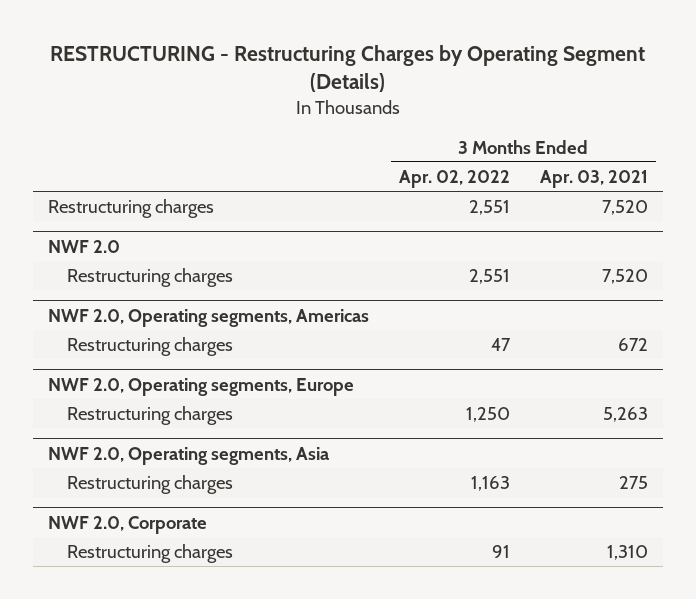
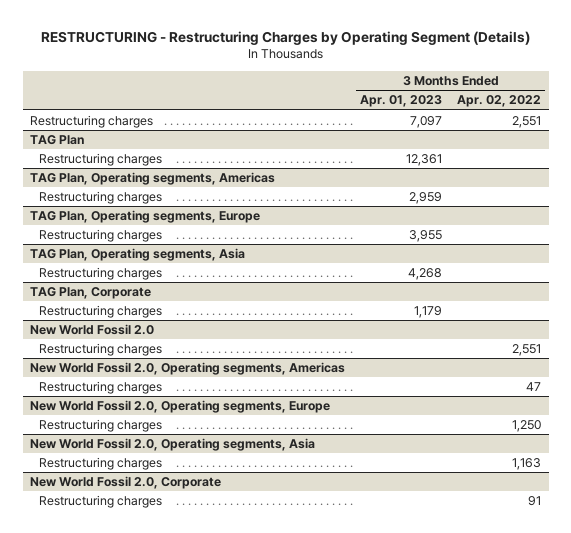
[540,169,649,188] Apr. 03, 2021 -> none
none -> [360,95,443,108] Apr. 01, 2023
none -> [30,135,85,146] TAG Plan
none -> [39,153,163,167] Restructuring charges
none -> [30,172,276,186] TAG Plan, Operating segments, Americas
none -> [39,191,163,205] Restructuring charges
none -> [30,210,261,224] TAG Plan, Operating segments, Europe
none -> [39,229,163,243] Restructuring charges
none -> [30,248,246,262] TAG Plan, Operating segments, Asia
none -> [39,267,163,281] Restructuring charges
none -> [30,287,152,300] TAG Plan, Corporate
none -> [39,305,163,319] Restructuring charges
[47,240,120,254] NWF 2.0 -> [30,324,155,336] New World Fossil 2.0
[47,309,369,328] NWF 2.0, Operating segments, Americas -> [30,362,346,376] New World Fossil 2.0, Operating segments, Americas
[47,378,354,397] NWF 2.0, Operating segments, Europe -> [30,400,331,414] New World Fossil 2.0, Operating segments, Europe
[47,447,329,466] NWF 2.0, Operating segments, Asia -> [30,438,316,452] New World Fossil 2.0, Operating segments, Asia
[47,516,207,535] NWF 2.0, Corporate -> [30,476,222,490] New World Fossil 2.0, Corporate

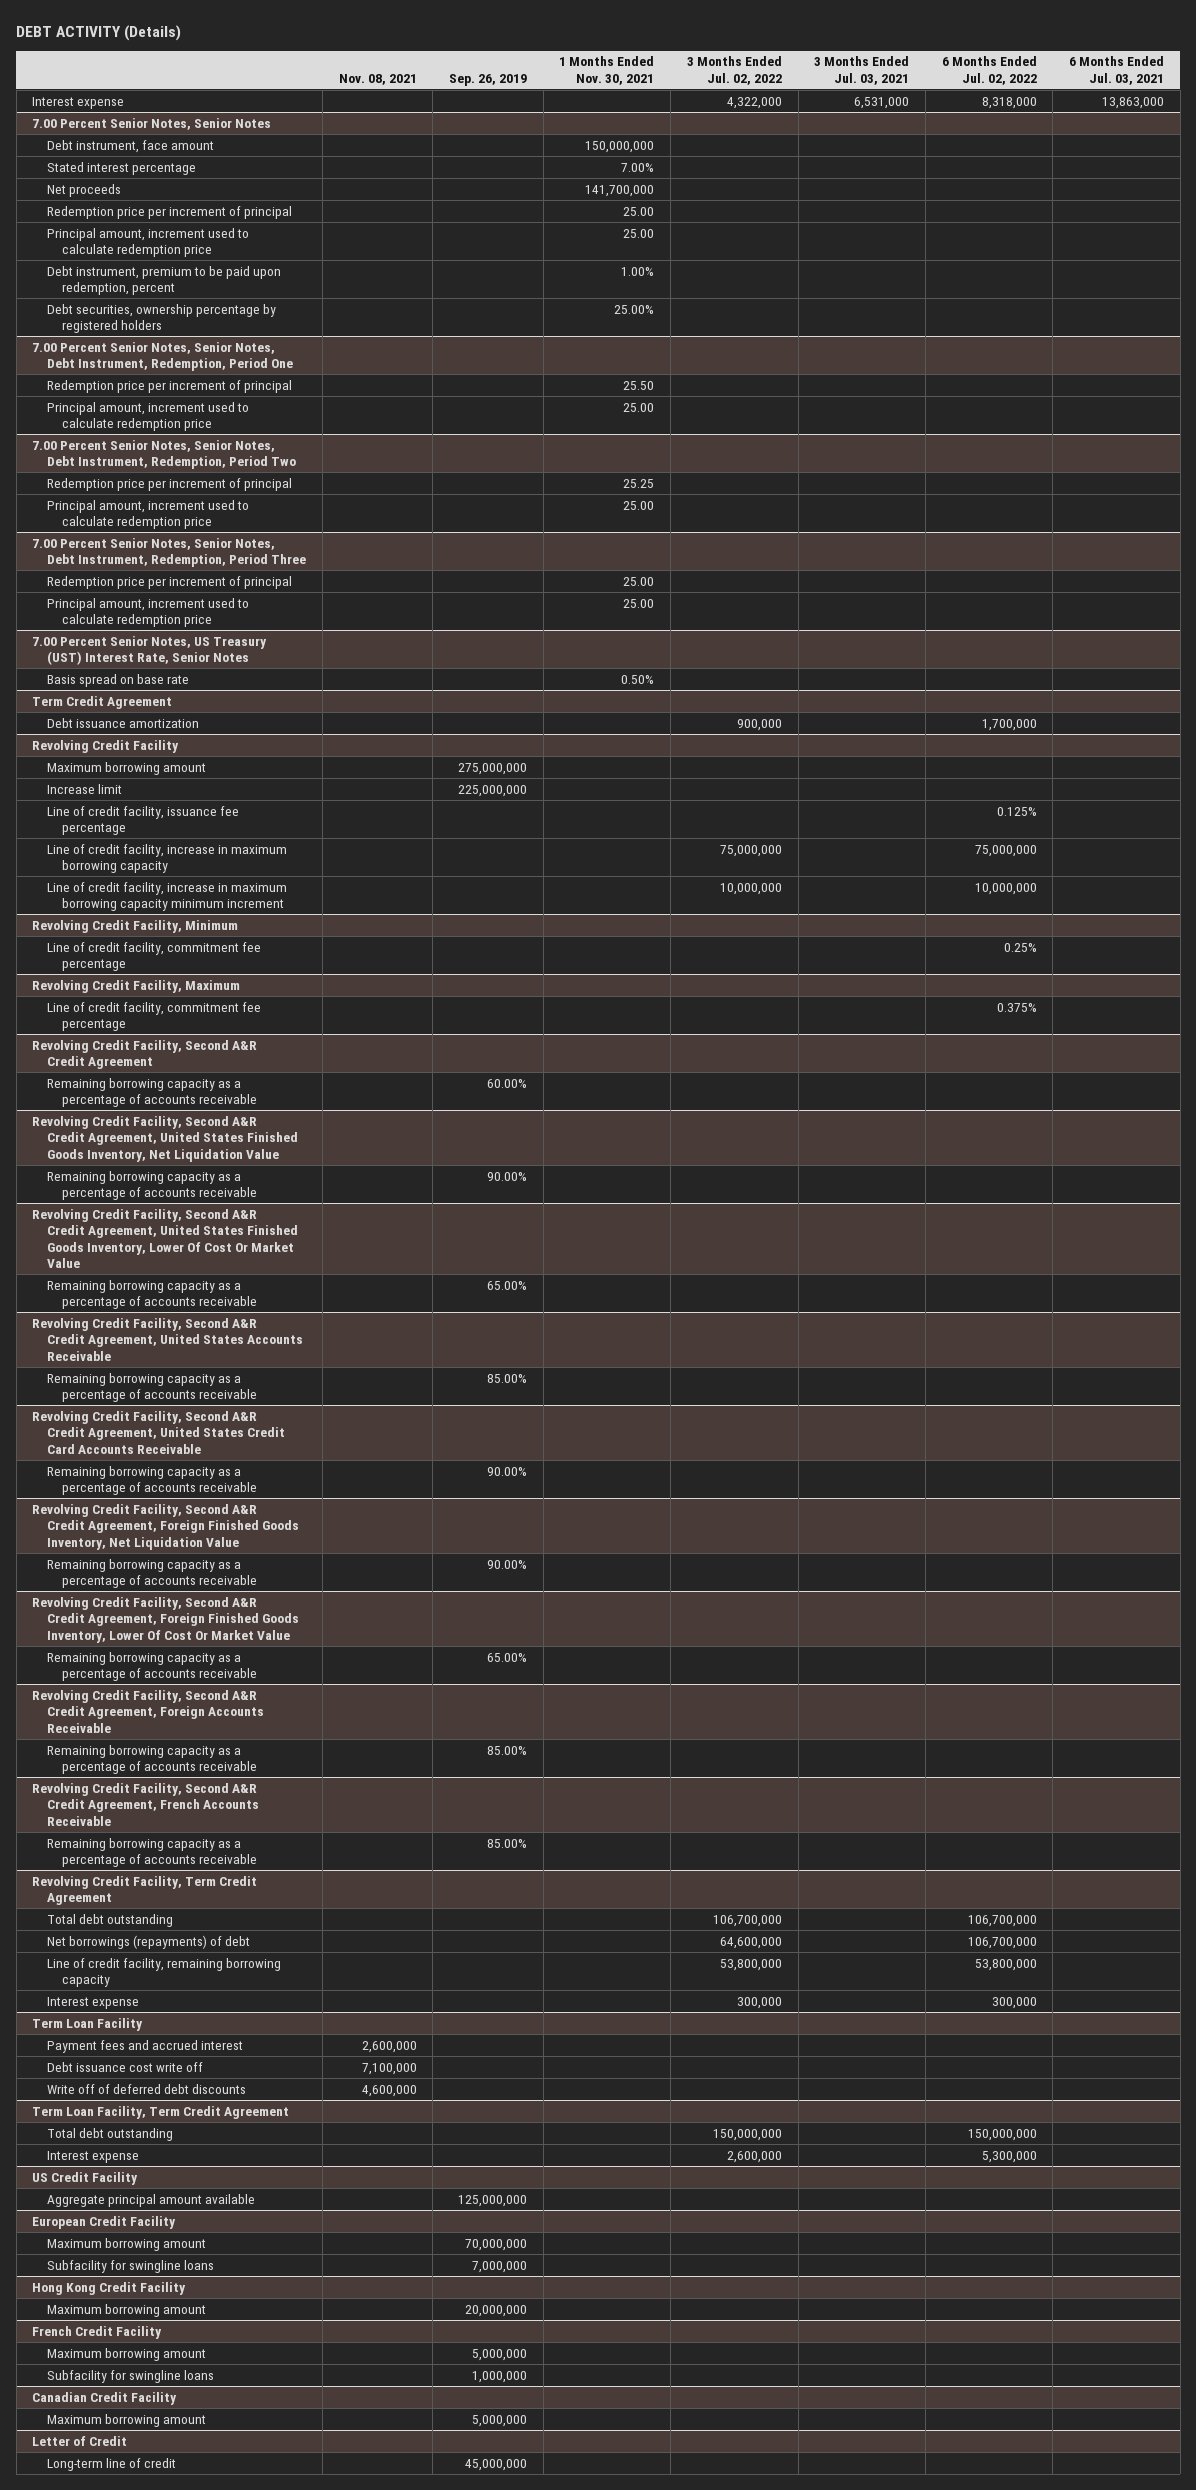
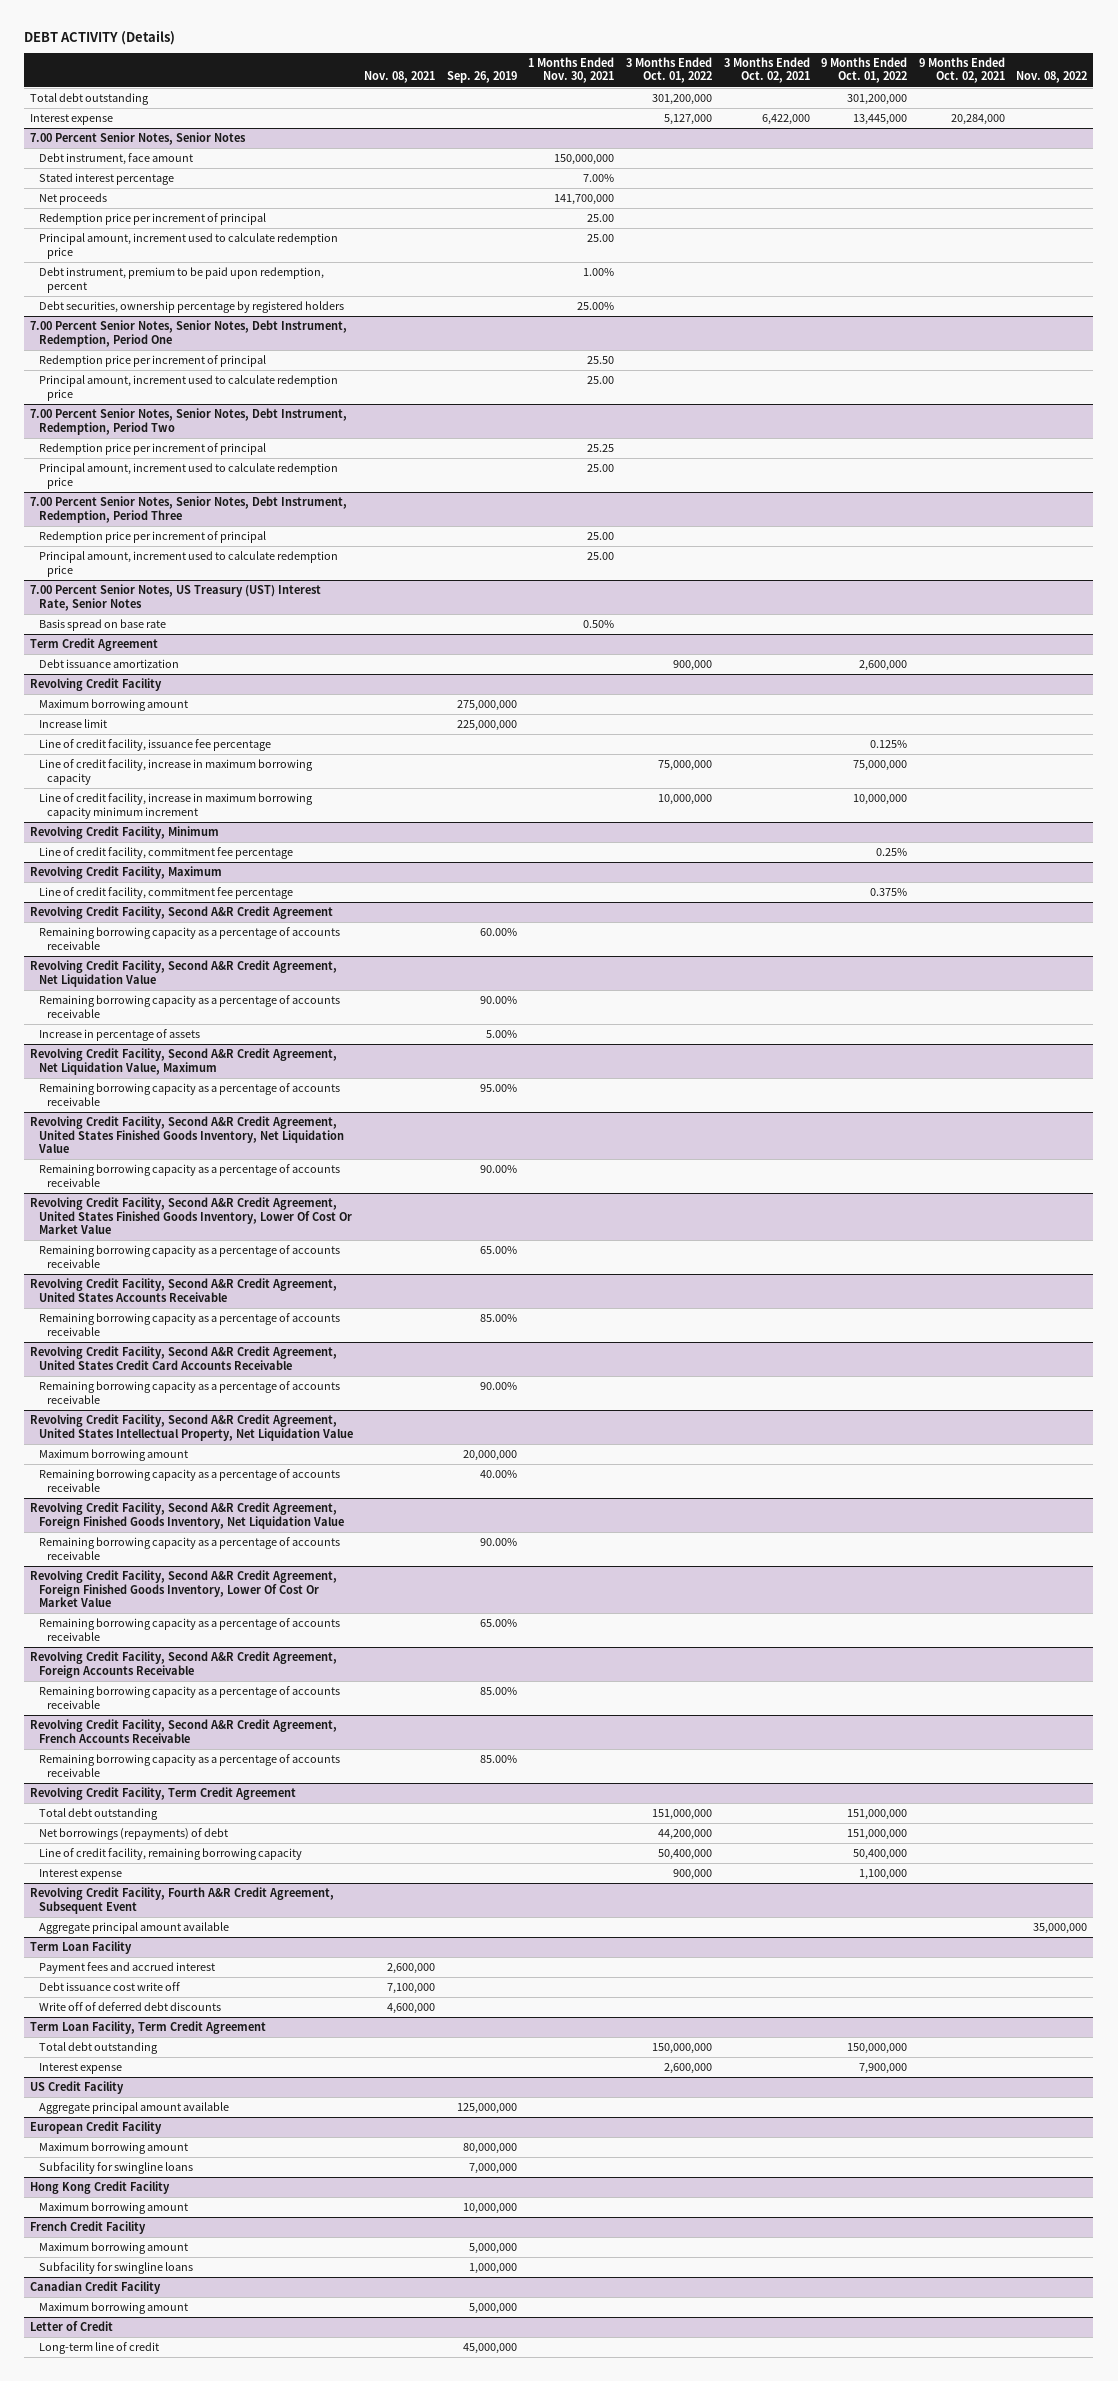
[686,56,782,85] 3 Months Ended Jul. 02, 2022 -> none
[814,56,910,85] 3 Months Ended Jul. 03, 2021 -> none
[941,56,1037,85] 6 Months Ended Jul. 02, 2022 -> none
[1069,56,1165,85] 6 Months Ended Jul. 03, 2021 -> none
none -> [625,57,712,84] 3 Months Ended Oct. 01, 2022
none -> [723,57,810,84] 3 Months Ended Oct. 02, 2021
none -> [821,57,908,84] 9 Months Ended Oct. 01, 2022
none -> [918,57,1005,84] 9 Months Ended Oct. 02, 2021
none -> [1016,71,1088,84] Nov. 08, 2022
none -> [30,93,150,106] Total debt outstanding
none -> [30,960,338,987] Revolving Credit Facility, Second A&R Credit Agreement, Net Liquidation Value
none -> [38,995,340,1018] Remaining borrowing capacity as a percentage of accounts receivable
none -> [38,1029,200,1042] Increase in percentage of assets
none -> [30,1048,338,1075] Revolving Credit Facility, Second A&R Credit Agreement, Net Liquidation Value, Maximum
none -> [38,1083,340,1106] Remaining borrowing capacity as a percentage of accounts receivable
none -> [30,1414,353,1441] Revolving Credit Facility, Second A&R Credit Agreement, United States Intellectual Property, Net Liquidation Value
none -> [38,1449,188,1462] Maximum borrowing amount
none -> [38,1469,340,1492] Remaining borrowing capacity as a percentage of accounts receivable
none -> [30,1887,335,1914] Revolving Credit Facility, Fourth A&R Credit Agreement, Subsequent Event
none -> [38,1922,229,1935] Aggregate principal amount available
[465,2238,528,2251] 70,000,000 -> [462,2143,517,2155] 80,000,000
[465,2304,528,2317] 20,000,000 -> [462,2203,517,2215] 10,000,000

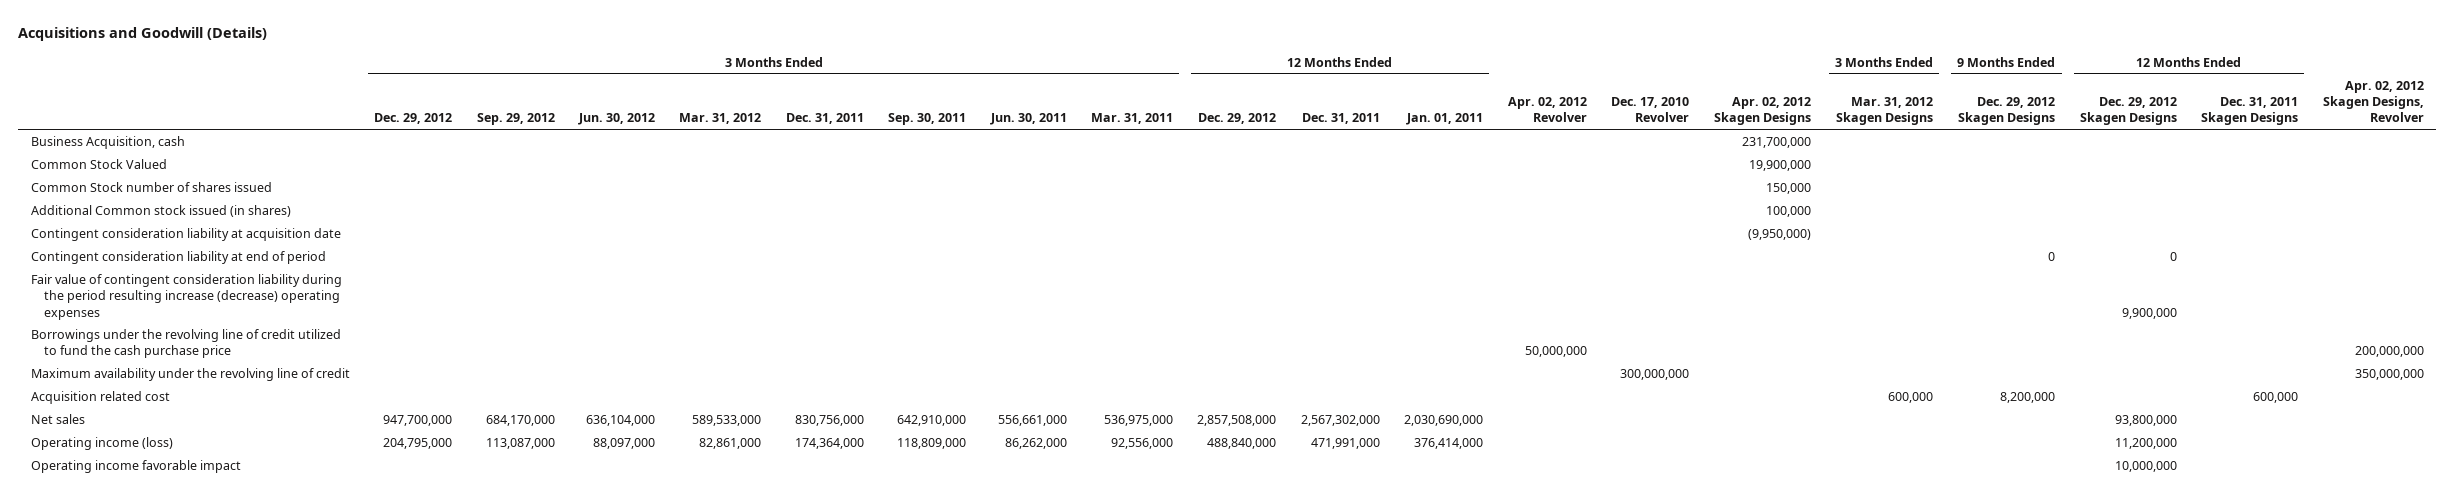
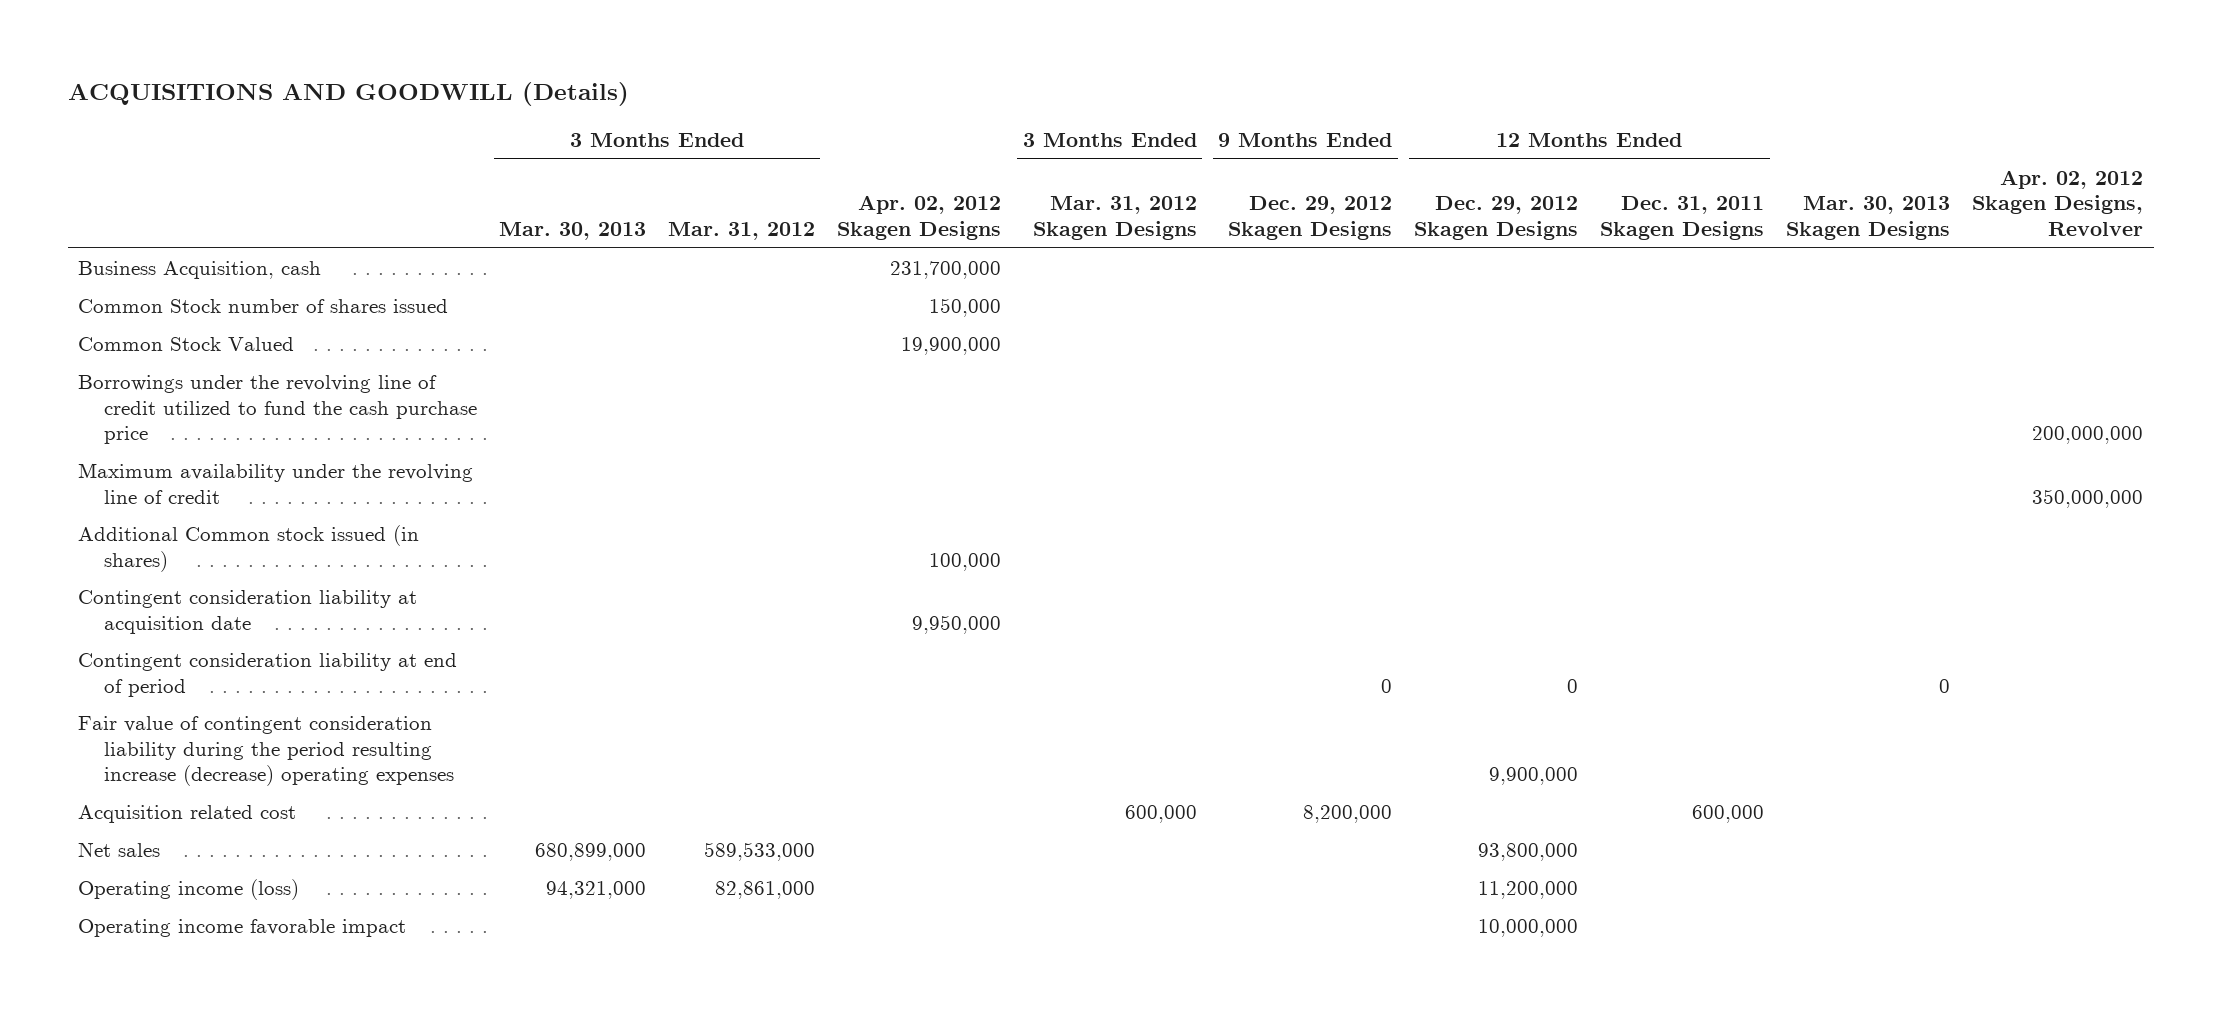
[18,27,268,42] Acquisitions and Goodwill (Details) -> [67,82,629,107] ACQUISITIONS AND GOODWILL (Details)
[374,113,453,125] Dec. 29, 2012 -> none
[476,113,555,126] Sep. 29, 2012 -> none
[577,113,655,126] Jun. 30, 2012 -> none
[785,113,864,125] Dec. 31, 2011 -> none
[888,113,967,126] Sep. 30, 2011 -> none
[989,113,1067,126] Jun. 30, 2011 -> none
[1091,113,1174,125] Mar. 31, 2011 -> none
[1198,113,1277,125] Dec. 29, 2012 -> none
[1301,113,1380,125] Dec. 31, 2011 -> none
[1406,113,1484,126] Jan. 01, 2011 -> none
[1507,96,1587,123] Apr. 02, 2012 Revolver -> none
[1611,96,1690,123] Dec. 17, 2010 Revolver -> none
none -> [498,221,646,240] Mar. 30, 2013
none -> [1786,196,1951,240] Mar. 30, 2013 Skagen Designs
[30,158,167,169] Common Stock Valued -> [78,337,295,352] Common Stock Valued
[30,328,341,359] Borrowings under the revolving line of credit utilized to fund the cash purchase price -> [78,375,478,445] Borrowings under the revolving line of credit utilized to fund the cash purchase price
[30,367,350,381] Maximum availability under the revolving line of credit -> [78,463,474,504] Maximum availability under the revolving line of credit
[1747,228,1811,240] (9,950,000) -> [911,614,1001,634] 9,950,000

